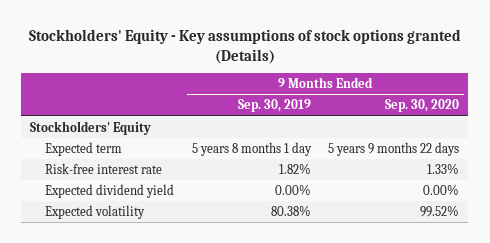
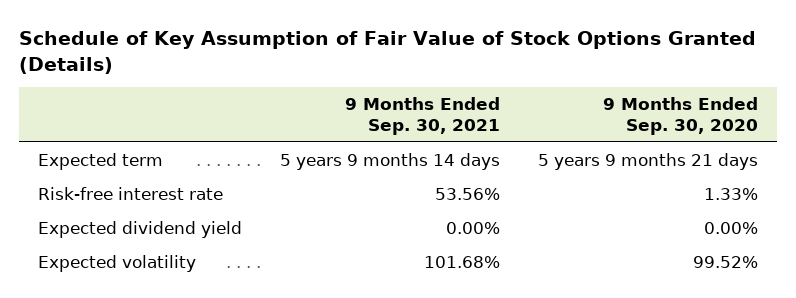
[28,28,461,64] Stockholders' Equity - Key assumptions of stock options granted (Details) -> [19,31,757,74] Schedule of Key Assumption of Fair Value of Stock Options Granted (Details)
[237,99,311,113] Sep. 30, 2019 -> none
none -> [345,96,501,136] 9 Months Ended Sep. 30, 2021
[30,120,152,135] Stockholders' Equity -> none
[328,141,460,156] 5 years 9 months 22 days -> [538,152,759,170] 5 years 9 months 21 days

